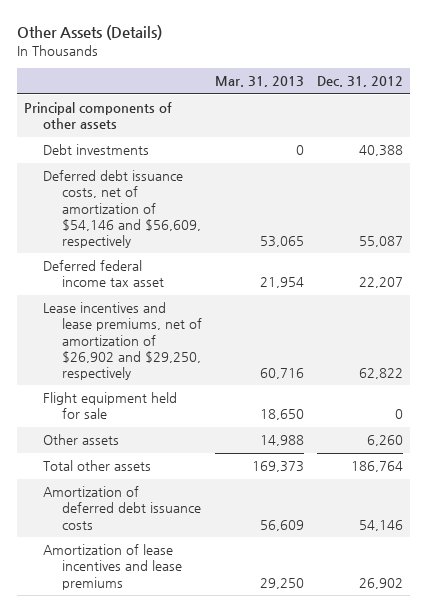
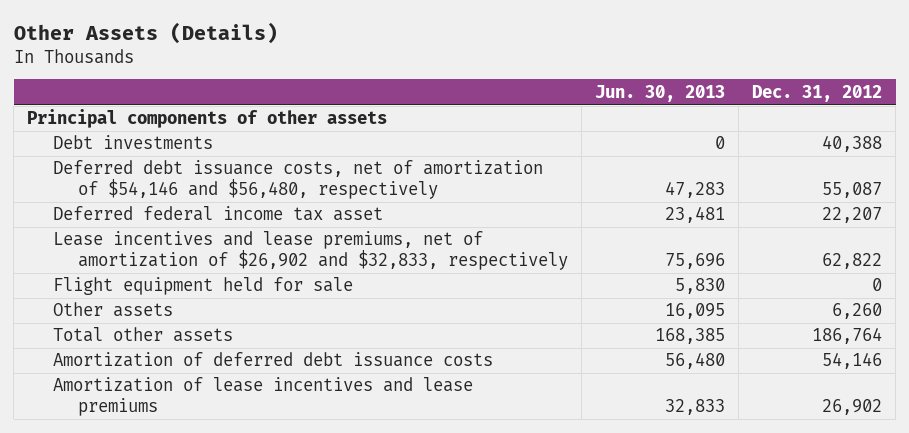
[215,76,305,88] Mar. 31, 2013 -> none
none -> [595,84,726,102] Jun. 30, 2013
[42,170,201,248] Deferred debt issuance costs, net of amortization of $54,146 and $56,609, respectively -> [52,160,543,199] Deferred debt issuance costs, net of amortization of $54,146 and $56,480, respectively
[42,302,202,380] Lease incentives and lease premiums, net of amortization of $26,902 and $29,250, respectively -> [52,231,568,270] Lease incentives and lease premiums, net of amortization of $26,902 and $32,833, respectively

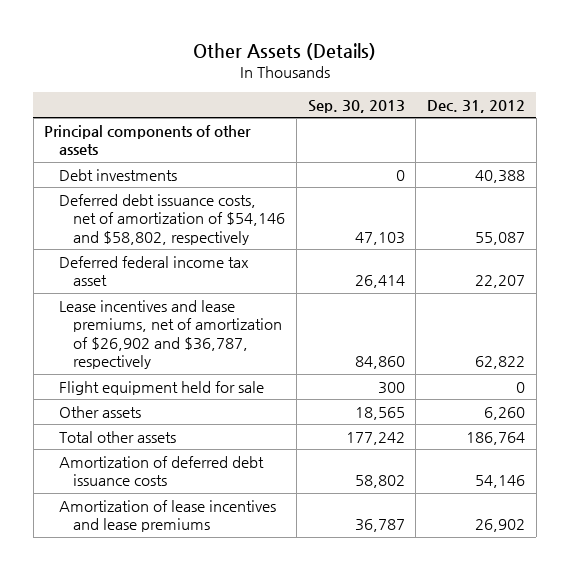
[595,84,726,102] Jun. 30, 2013 -> none
none -> [307,99,405,113] Sep. 30, 2013
[52,160,543,199] Deferred debt issuance costs, net of amortization of $54,146 and $56,480, respectively -> [58,193,286,245] Deferred debt issuance costs, net of amortization of $54,146 and $58,802, respectively
[52,231,568,270] Lease incentives and lease premiums, net of amortization of $26,902 and $32,833, respectively -> [58,299,283,370] Lease incentives and lease premiums, net of amortization of $26,902 and $36,787, respectively

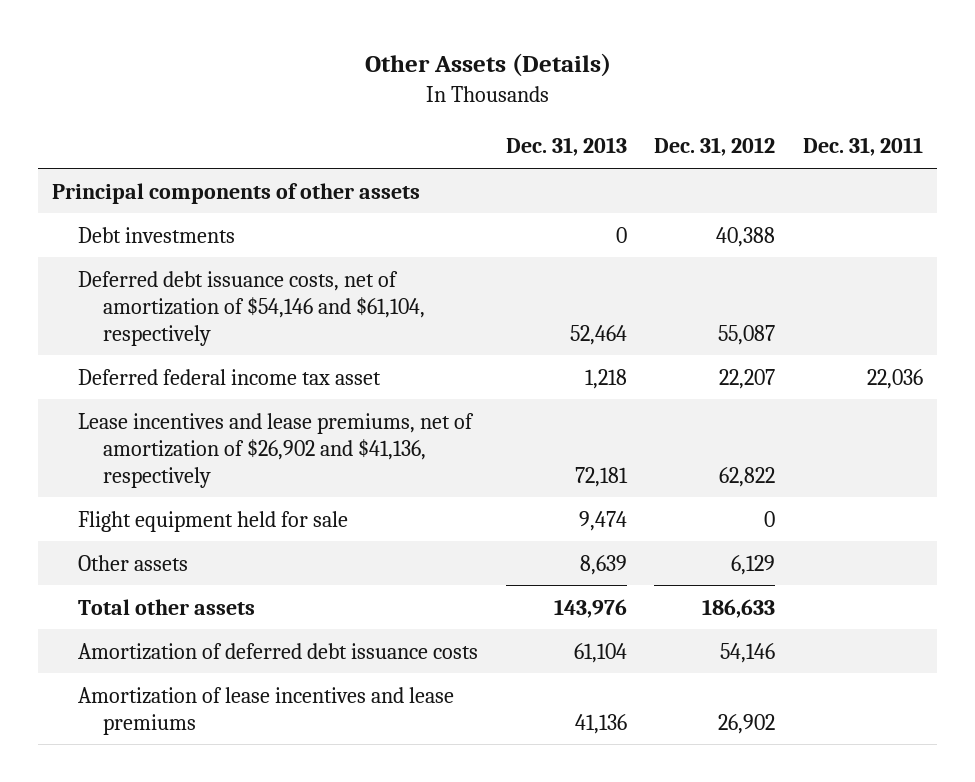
[307,99,405,113] Sep. 30, 2013 -> none
none -> [505,137,627,157] Dec. 31, 2013
none -> [803,137,924,157] Dec. 31, 2011
[58,193,286,245] Deferred debt issuance costs, net of amortization of $54,146 and $58,802, respectively -> [77,270,426,346] Deferred debt issuance costs, net of amortization of $54,146 and $61,104, respectively
[58,299,283,370] Lease incentives and lease premiums, net of amortization of $26,902 and $36,787, respectively -> [77,412,474,488] Lease incentives and lease premiums, net of amortization of $26,902 and $41,136, respectively
[483,406,525,420] 6,260 -> [731,554,776,575] 6,129
[465,431,525,445] 186,764 -> [702,598,776,618] 186,633

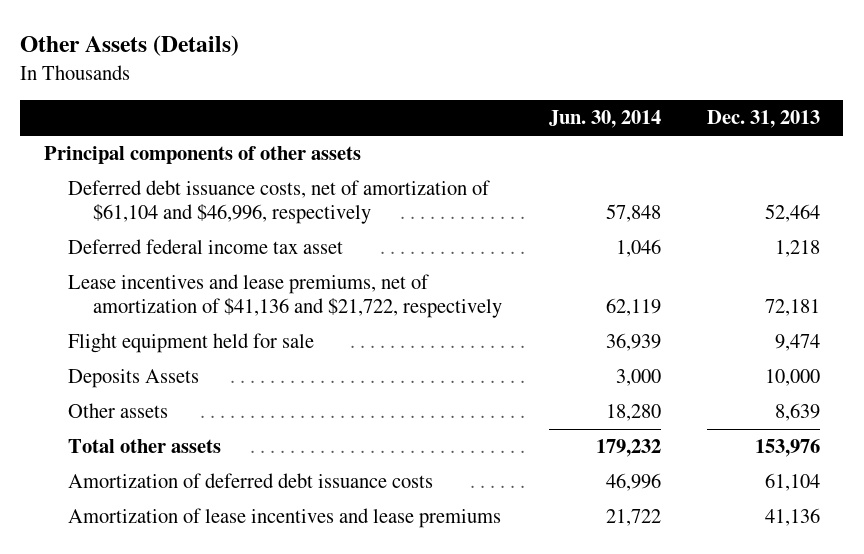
[654,137,776,157] Dec. 31, 2012 -> none
[803,137,924,157] Dec. 31, 2011 -> none
none -> [548,110,661,129] Jun. 30, 2014
[77,226,235,243] Debt investments -> none
[77,270,426,346] Deferred debt issuance costs, net of amortization of $54,146 and $61,104, respectively -> [68,180,491,224] Deferred debt issuance costs, net of amortization of $61,104 and $46,996, respectively
[77,412,474,488] Lease incentives and lease premiums, net of amortization of $26,902 and $41,136, respectively -> [68,274,503,318] Lease incentives and lease premiums, net of amortization of $41,136 and $21,722, respectively
none -> [68,369,200,389] Deposits Assets
[553,598,627,618] 143,976 -> [754,439,820,458] 153,976

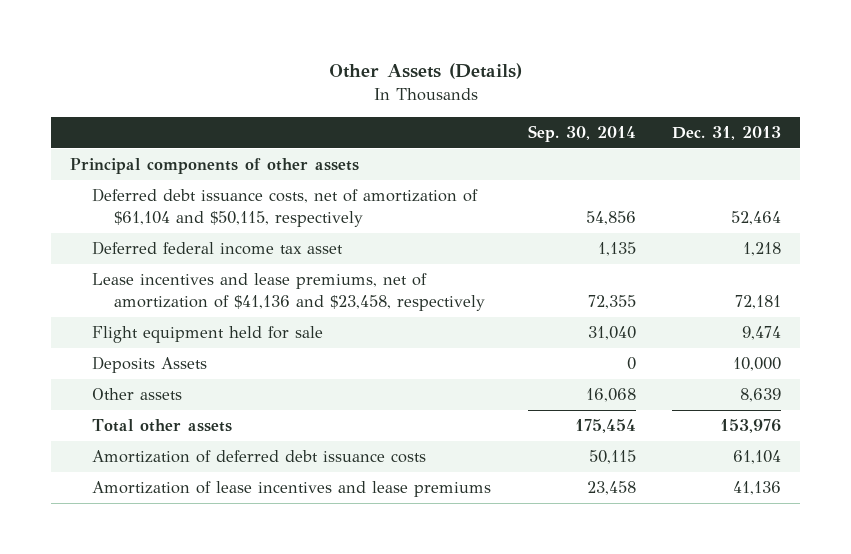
[548,110,661,129] Jun. 30, 2014 -> none
none -> [527,124,636,142] Sep. 30, 2014
[68,180,491,224] Deferred debt issuance costs, net of amortization of $61,104 and $46,996, respectively -> [91,188,478,227] Deferred debt issuance costs, net of amortization of $61,104 and $50,115, respectively
[68,274,503,318] Lease incentives and lease premiums, net of amortization of $41,136 and $21,722, respectively -> [91,273,485,311] Lease incentives and lease premiums, net of amortization of $41,136 and $23,458, respectively

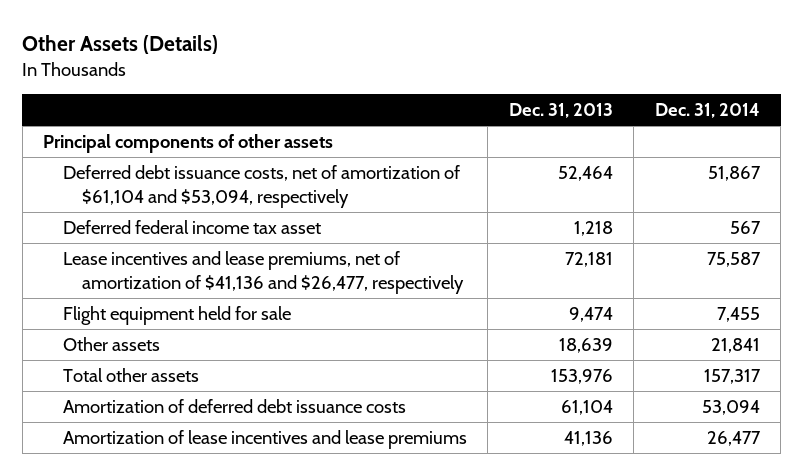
[527,124,636,142] Sep. 30, 2014 -> none
none -> [654,103,760,119] Dec. 31, 2014
[91,188,478,227] Deferred debt issuance costs, net of amortization of $61,104 and $50,115, respectively -> [62,165,460,208] Deferred debt issuance costs, net of amortization of $61,104 and $53,094, respectively
[91,273,485,311] Lease incentives and lease premiums, net of amortization of $41,136 and $23,458, respectively -> [62,251,465,294] Lease incentives and lease premiums, net of amortization of $41,136 and $26,477, respectively
[91,356,207,374] Deposits Assets -> none
[740,388,782,403] 8,639 -> [558,338,613,354] 18,639

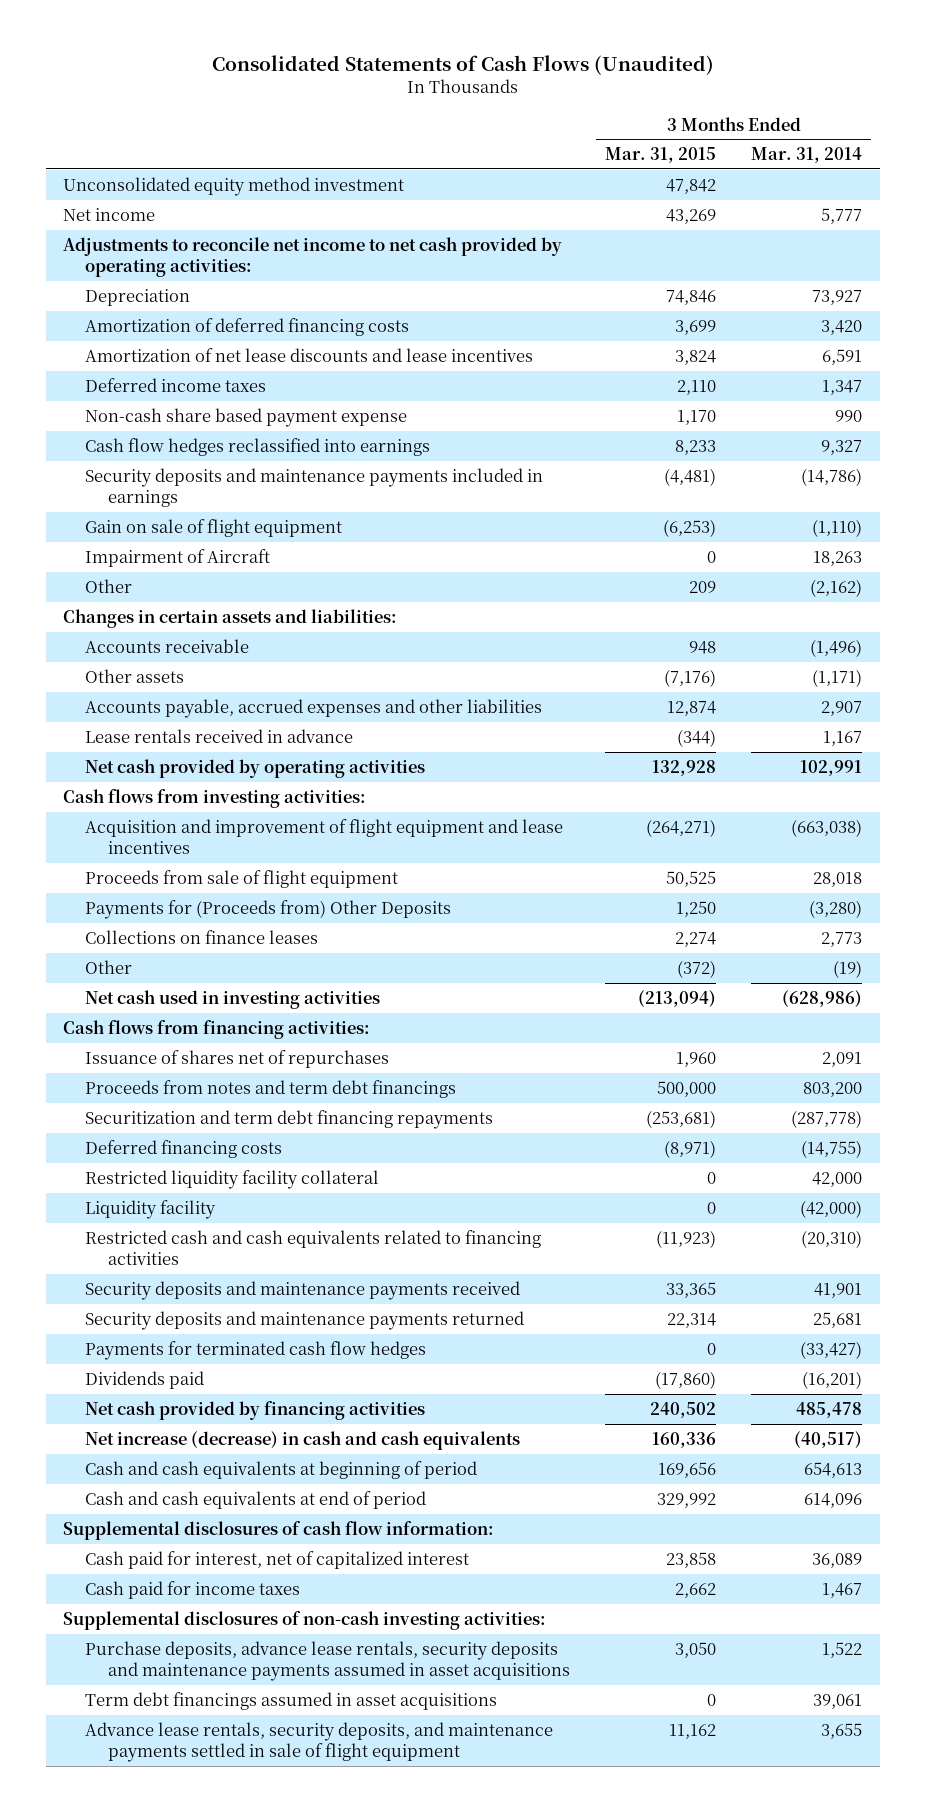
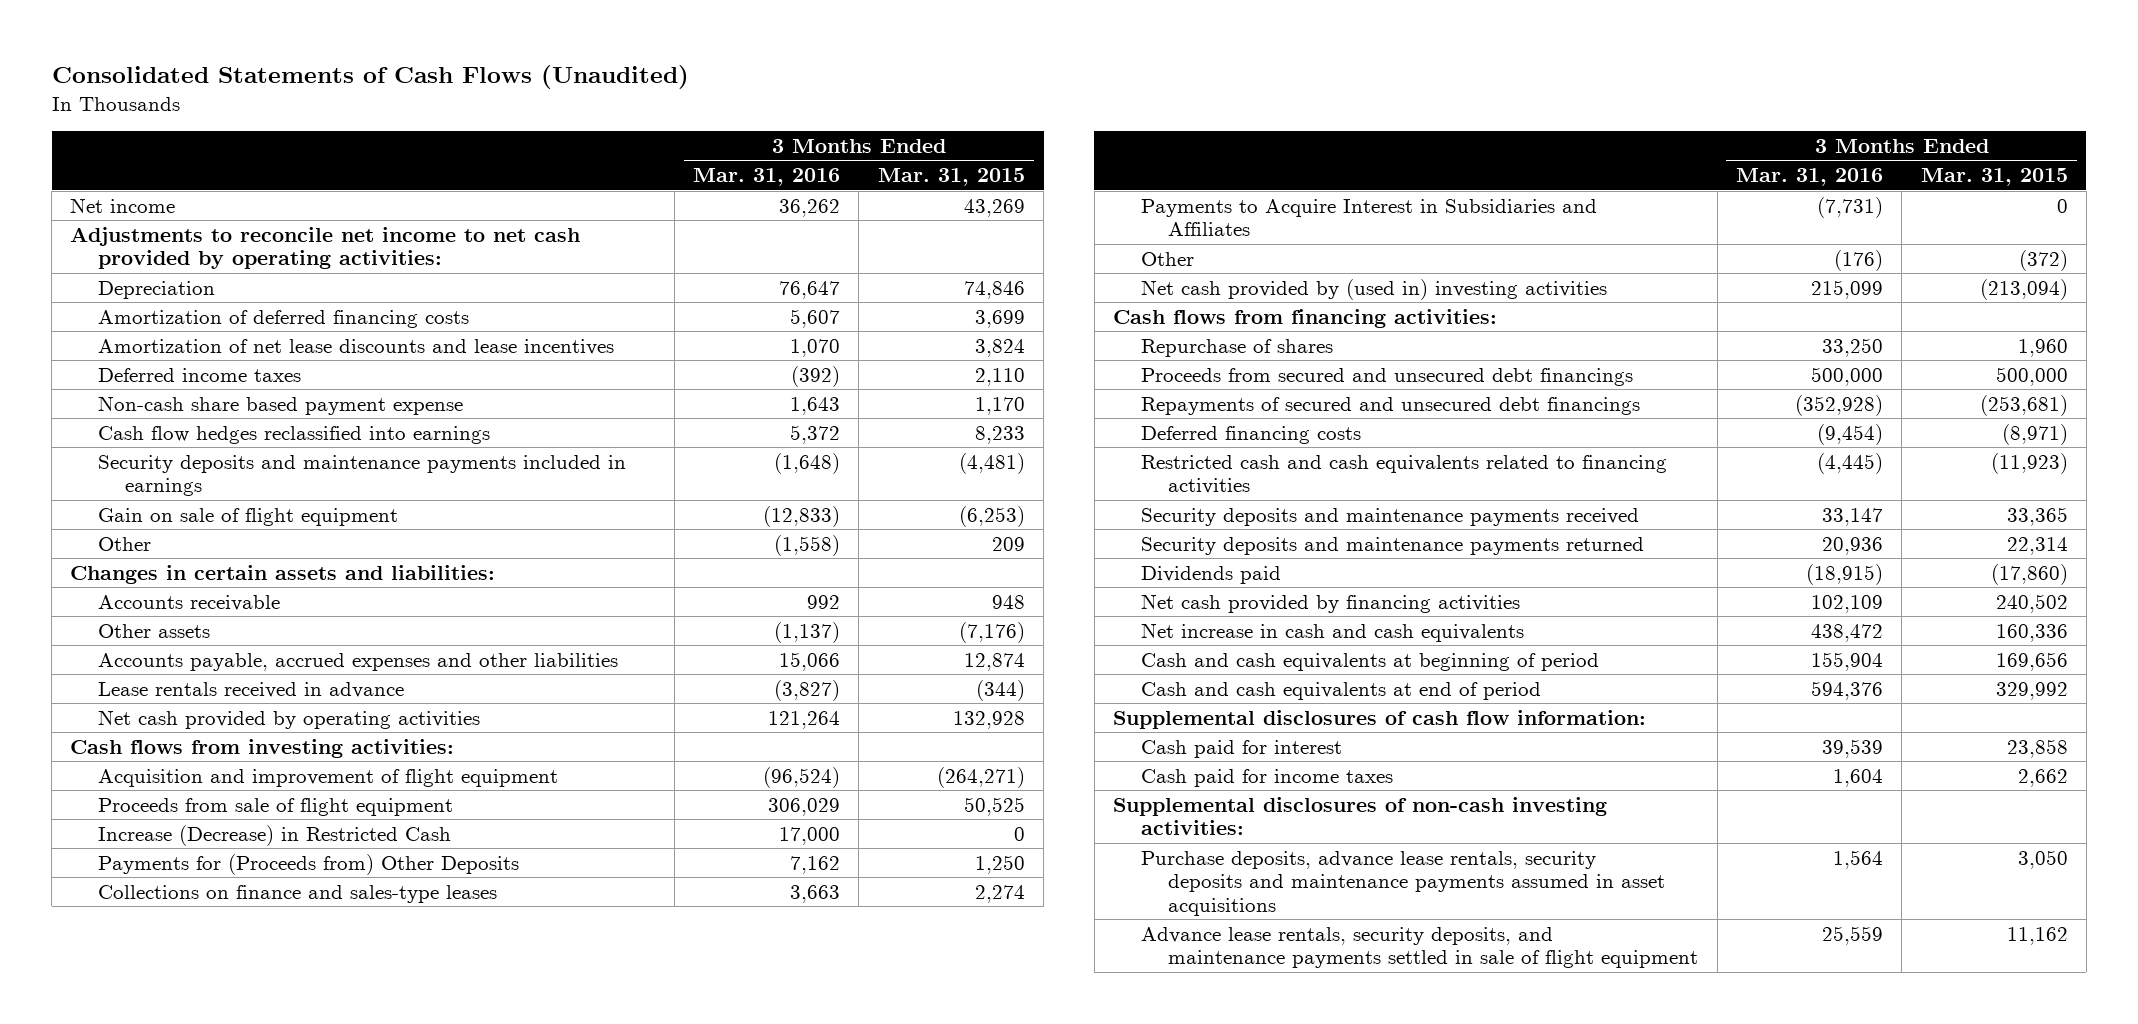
[751,147,863,164] Mar. 31, 2014 -> none
none -> [693,168,841,187] Mar. 31, 2016
[63,176,405,196] Unconsolidated equity method investment -> none
[85,548,271,567] Impairment of Aircraft -> none
[85,818,564,854] Acquisition and improvement of flight equipment and lease incentives -> [97,768,558,787] Acquisition and improvement of flight equipment
none -> [97,824,451,846] Increase (Decrease) in Restricted Cash
[85,929,319,944] Collections on finance leases -> [97,884,497,903] Collections on finance and sales-type leases
none -> [1140,198,1597,237] Payments to Acquire Interest in Subsidiaries and Affiliates
[85,989,381,1009] Net cash used in investing activities -> [1140,278,1607,300] Net cash provided by (used in) investing activities
[85,1049,390,1068] Issuance of shares net of repurchases -> [1140,338,1333,357] Repurchase of shares
[85,1079,457,1098] Proceeds from notes and term debt financings -> [1140,367,1633,386] Proceeds from secured and unsecured debt financings
[85,1109,494,1129] Securitization and term debt financing repayments -> [1140,396,1640,415] Repayments of secured and unsecured debt financings
[85,1169,380,1189] Restricted liquidity facility collateral -> none
[85,1199,217,1219] Liquidity facility -> none
[85,1340,427,1360] Payments for terminated cash flow hedges -> none
[85,1430,521,1450] Net increase (decrease) in cash and cash equivalents -> [1140,622,1524,642] Net increase in cash and cash equivalents
[85,1550,470,1569] Cash paid for interest, net of capitalized interest -> [1140,739,1342,758] Cash paid for interest
[85,1691,498,1710] Term debt financings assumed in asset acquisitions -> none

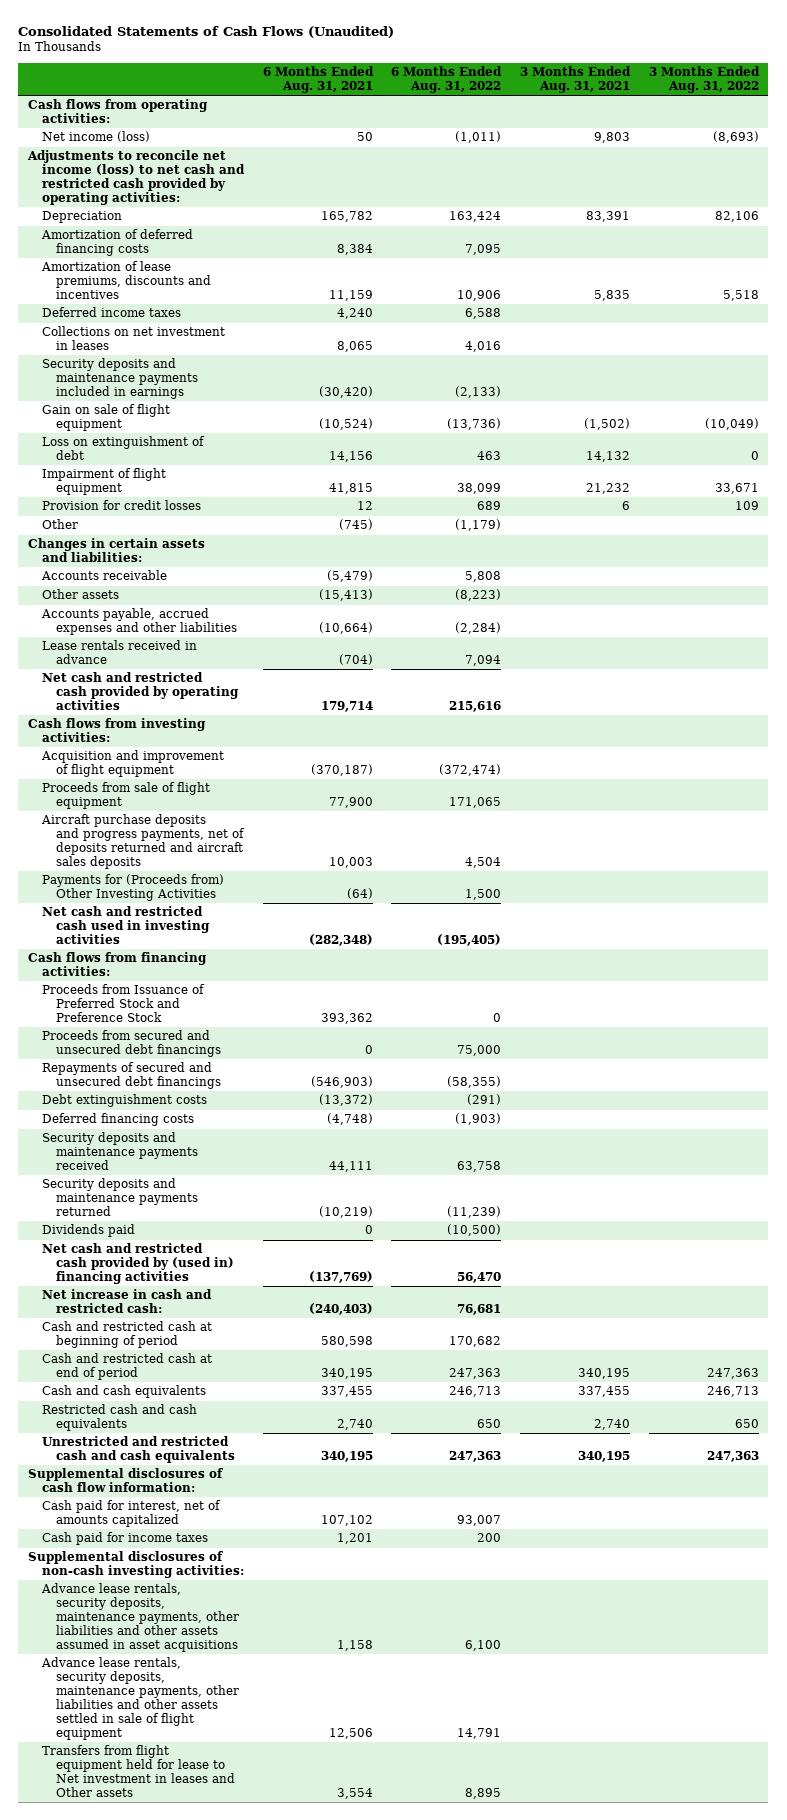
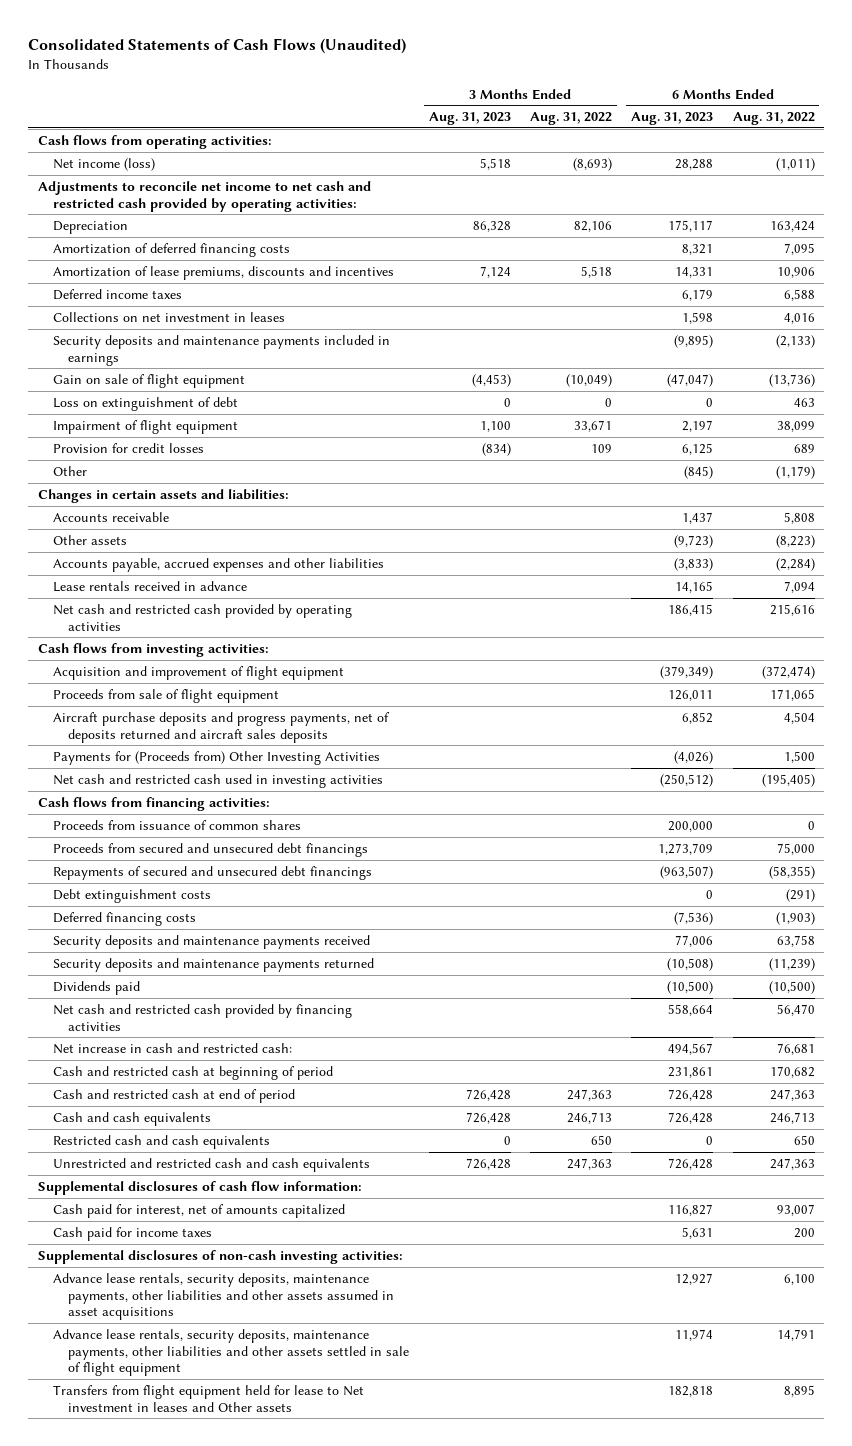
[262,66,374,94] 6 Months Ended Aug. 31, 2021 -> none
[520,66,632,94] 3 Months Ended Aug. 31, 2021 -> none
none -> [428,112,511,126] Aug. 31, 2023
none -> [631,112,714,126] Aug. 31, 2023
[26,150,245,206] Adjustments to reconcile net income (loss) to net cash and restricted cash provided by operating activities: -> [37,180,371,212] Adjustments to reconcile net income to net cash and restricted cash provided by operating activities:
[41,984,205,1023] Proceeds from Issuance of Preferred Stock and Preference Stock -> none
none -> [53,819,302,830] Proceeds from issuance of common shares
[41,1243,235,1285] Net cash and restricted cash provided by (used in) financing activities -> [53,1003,353,1031] Net cash and restricted cash provided by financing activities

